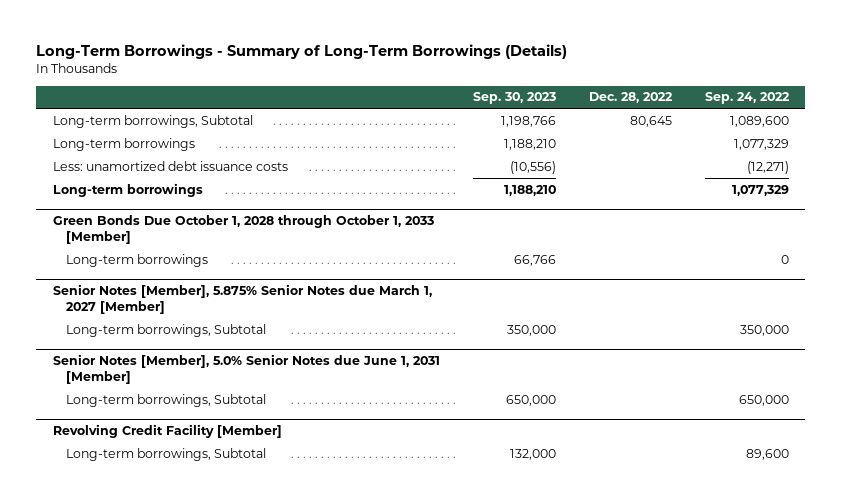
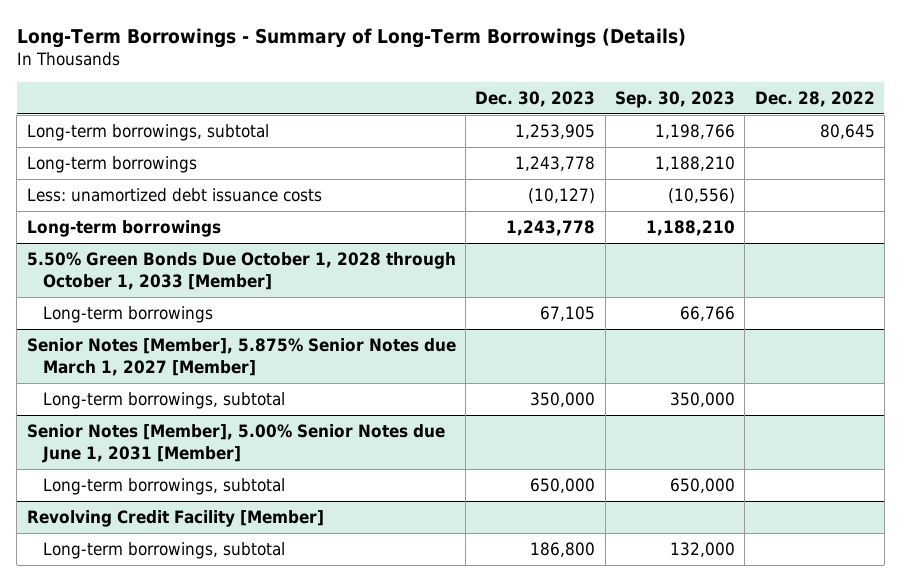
[704,92,790,105] Sep. 24, 2022 -> none
none -> [475,91,596,108] Dec. 30, 2023
[52,114,253,128] Long-term borrowings, Subtotal -> [26,123,269,141] Long-term borrowings, subtotal
[52,215,434,245] Green Bonds Due October 1, 2028 through October 1, 2033 [Member] -> [26,251,456,290] 5.50% Green Bonds Due October 1, 2028 through October 1, 2033 [Member]
[66,323,267,337] Long-term borrowings, Subtotal -> [43,391,286,409] Long-term borrowings, subtotal
[52,354,440,385] Senior Notes [Member], 5.0% Senior Notes due June 1, 2031 [Member] -> [26,423,445,463] Senior Notes [Member], 5.00% Senior Notes due June 1, 2031 [Member]
[66,393,267,407] Long-term borrowings, Subtotal -> [43,477,286,495] Long-term borrowings, subtotal
[66,447,267,461] Long-term borrowings, Subtotal -> [43,541,286,559] Long-term borrowings, subtotal

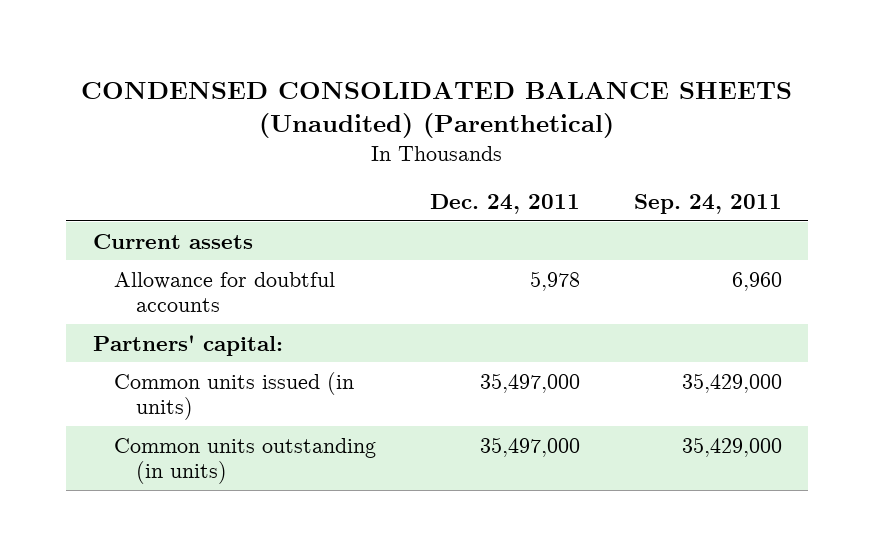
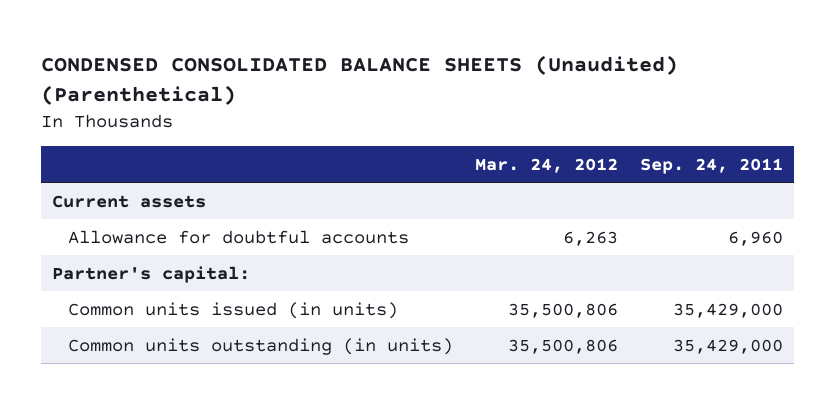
[429,193,580,214] Dec. 24, 2011 -> none
none -> [475,157,619,173] Mar. 24, 2012
[92,334,283,356] Partners' capital: -> [52,265,251,283] Partner's capital:

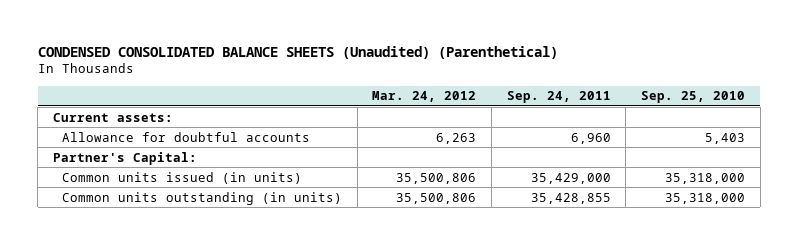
none -> [641,91,746,104] Sep. 25, 2010
[52,194,207,208] Current assets -> [52,112,173,122] Current assets:
[52,265,251,283] Partner's capital: -> [52,151,197,165] Partner's Capital:
[673,338,784,354] 35,429,000 -> [530,192,611,204] 35,428,855

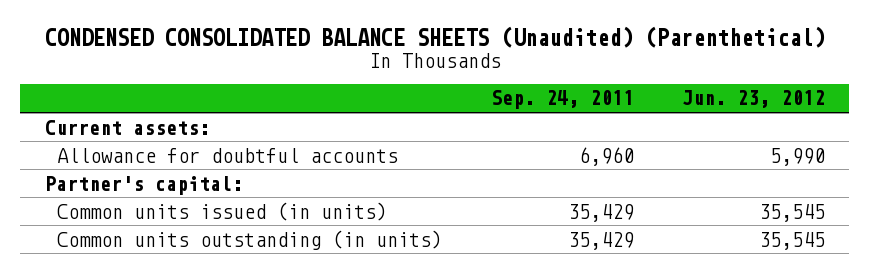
[372,91,477,103] Mar. 24, 2012 -> none
[641,91,746,104] Sep. 25, 2010 -> none
none -> [681,90,825,109] Jun. 23, 2012
[52,151,197,165] Partner's Capital: -> [44,175,243,195] Partner's capital:
[530,172,611,184] 35,429,000 -> [567,203,634,222] 35,429
[530,192,611,204] 35,428,855 -> [567,231,634,250] 35,429

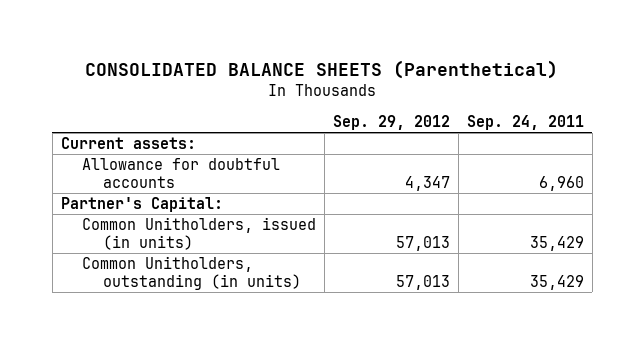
[44,25,825,48] CONDENSED CONSOLIDATED BALANCE SHEETS (Unaudited) (Parenthetical) -> [85,59,559,79] CONSOLIDATED BALANCE SHEETS (Parenthetical)
[681,90,825,109] Jun. 23, 2012 -> none
none -> [332,114,450,130] Sep. 29, 2012
[44,175,243,195] Partner's capital: -> [60,197,223,213] Partner's Capital:
[57,201,388,221] Common units issued (in units) -> [81,217,316,250] Common Unitholders, issued (in units)
[57,229,443,250] Common units outstanding (in units) -> [81,256,302,290] Common Unitholders, outstanding (in units)

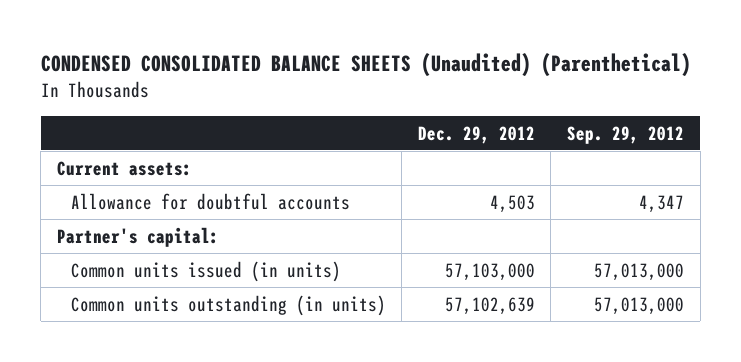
[85,59,559,79] CONSOLIDATED BALANCE SHEETS (Parenthetical) -> [40,52,691,77] CONDENSED CONSOLIDATED BALANCE SHEETS (Unaudited) (Parenthetical)
[466,114,584,130] Sep. 24, 2011 -> none
none -> [417,125,535,144] Dec. 29, 2012
[60,197,223,213] Partner's Capital: -> [57,226,220,247] Partner's capital:
[81,217,316,250] Common Unitholders, issued (in units) -> [70,260,341,282] Common units issued (in units)
[395,235,450,251] 57,013 -> [594,262,685,281] 57,013,000
[81,256,302,290] Common Unitholders, outstanding (in units) -> [70,294,386,316] Common units outstanding (in units)
[395,274,450,290] 57,013 -> [594,296,685,315] 57,013,000

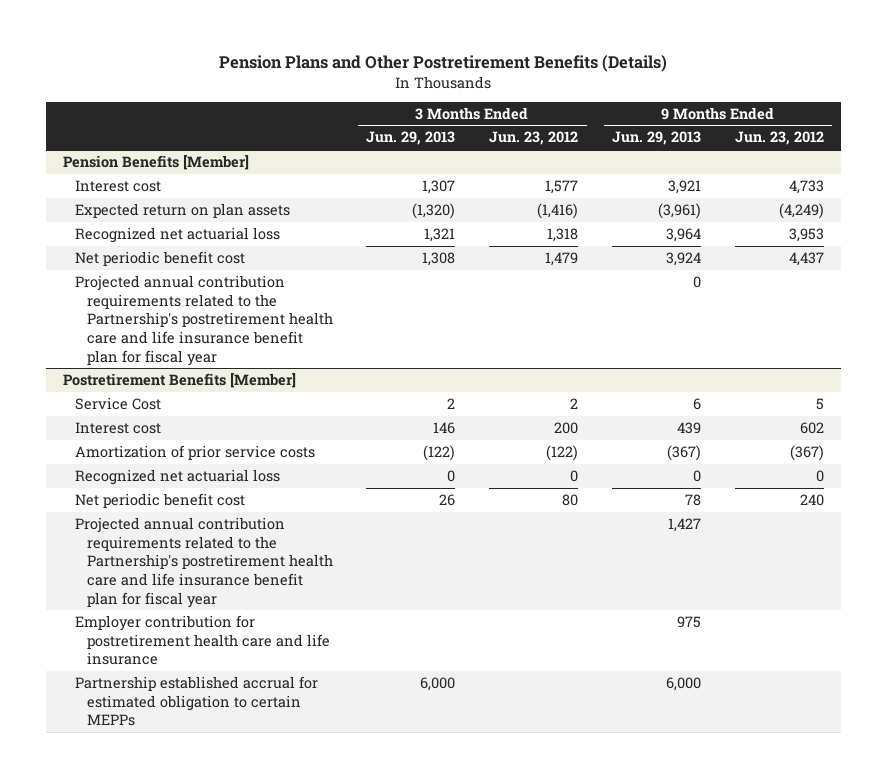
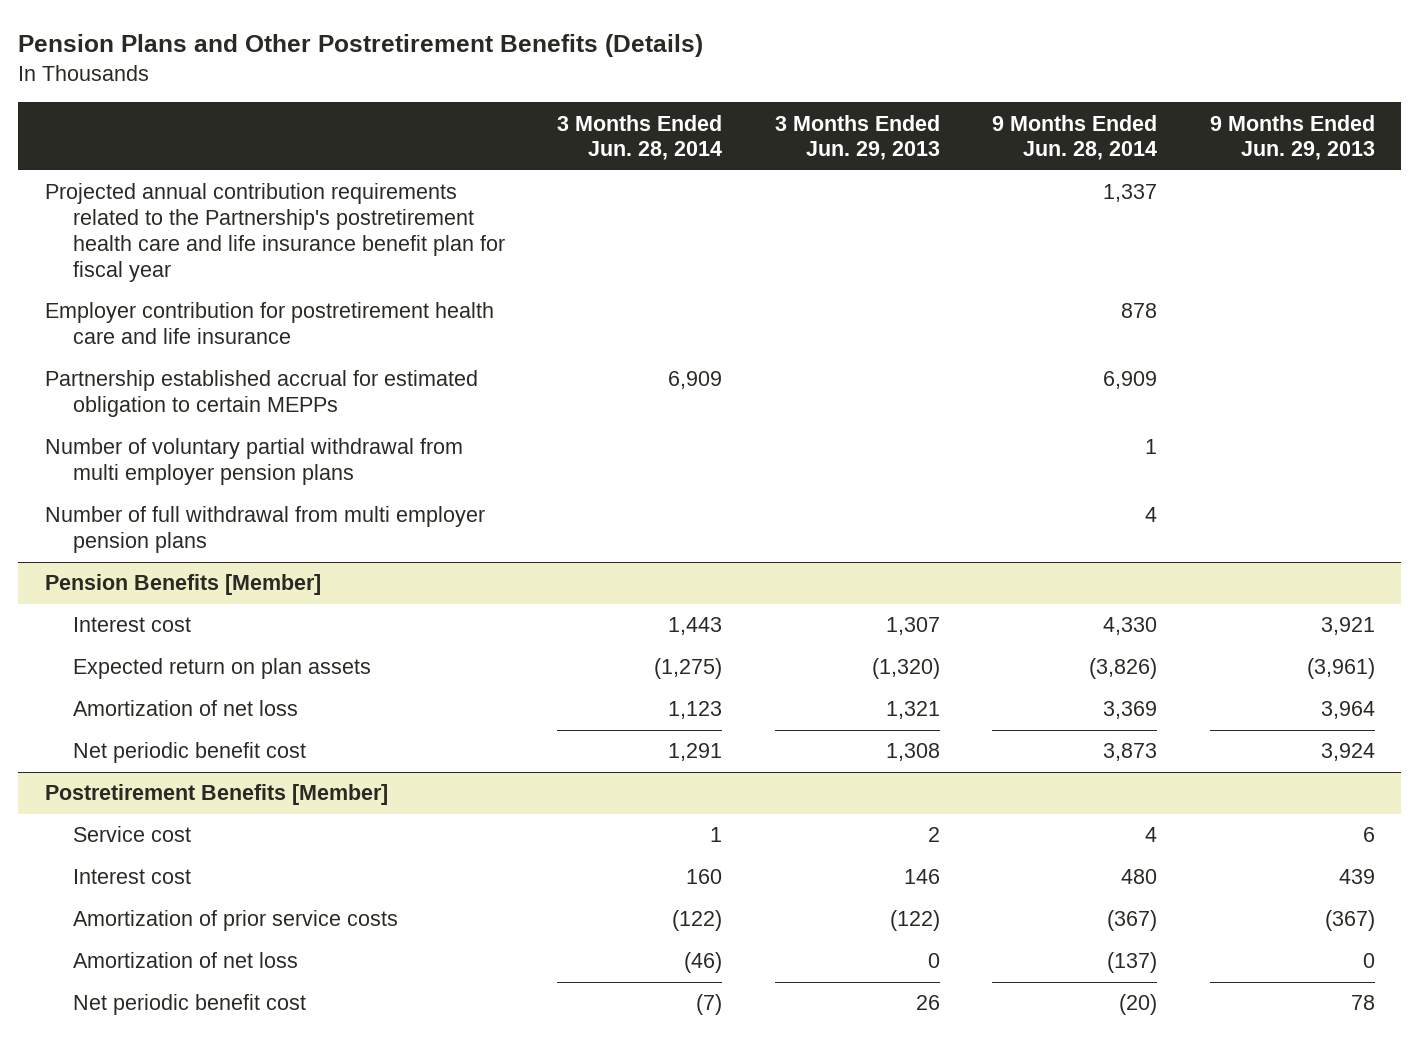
[489,131,579,146] Jun. 23, 2012 -> none
[734,131,824,146] Jun. 23, 2012 -> none
none -> [557,114,723,161] 3 Months Ended Jun. 28, 2014
none -> [992,114,1158,161] 9 Months Ended Jun. 28, 2014
none -> [44,183,505,282] Projected annual contribution requirements related to the Partnership's postretirement health care and life insurance benefit plan for fiscal year
none -> [44,302,494,345] Employer contribution for postretirement health care and life insurance
none -> [44,370,478,418] Partnership established accrual for estimated obligation to certain MEPPs
none -> [44,438,463,486] Number of voluntary partial withdrawal from multi employer pension plans
none -> [44,506,485,554] Number of full withdrawal from multi employer pension plans
[74,226,280,243] Recognized net actuarial loss -> [72,700,298,717] Amortization of net loss
[74,274,333,366] Projected annual contribution requirements related to the Partnership's postretirement health care and life insurance benefit plan for fiscal year -> none
[74,396,161,410] Service Cost -> [72,826,191,843] Service cost
[74,468,280,485] Recognized net actuarial loss -> [72,952,298,969] Amortization of net loss
[74,516,333,608] Projected annual contribution requirements related to the Partnership's postretirement health care and life insurance benefit plan for fiscal year -> none
[74,614,330,666] Employer contribution for postretirement health care and life insurance -> none
[74,675,318,727] Partnership established accrual for estimated obligation to certain MEPPs -> none

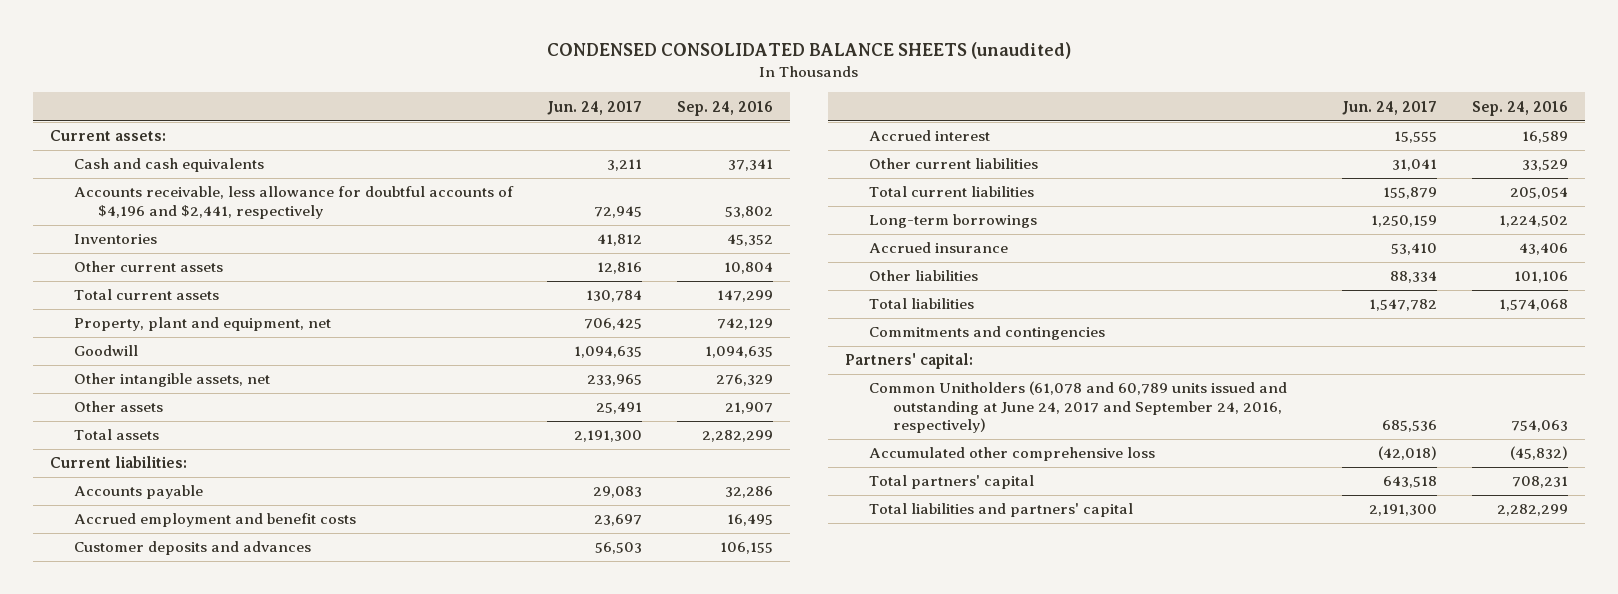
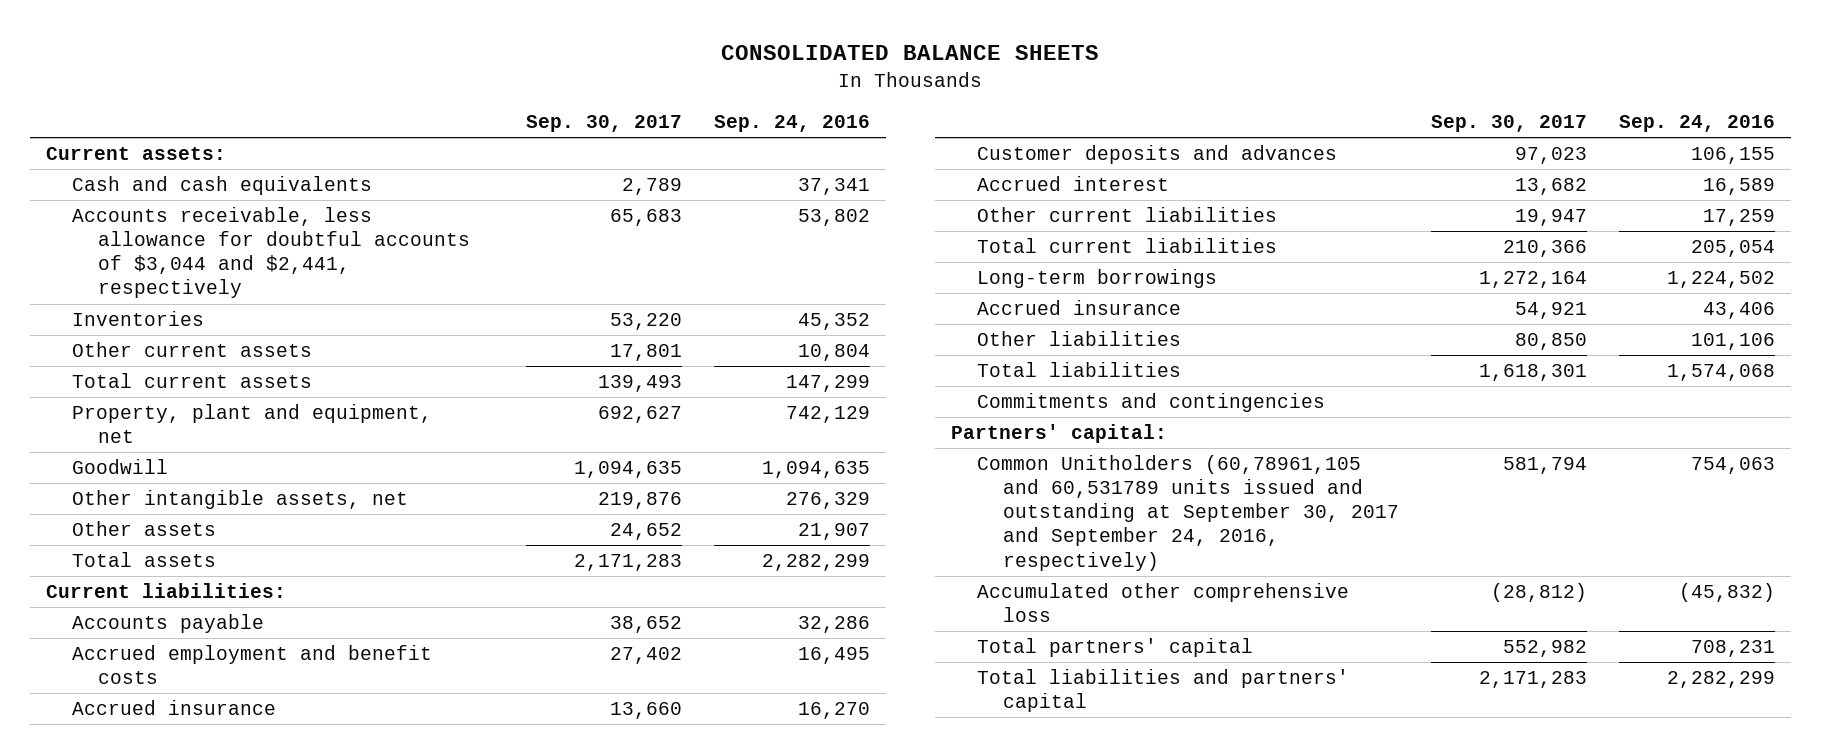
[546,42,1071,60] CONDENSED CONSOLIDATED BALANCE SHEETS (unaudited) -> [721,45,1100,61] CONSOLIDATED BALANCE SHEETS
[547,100,643,115] Jun. 24, 2017 -> none
none -> [526,115,683,133] Sep. 30, 2017
[73,186,514,219] Accounts receivable, less allowance for doubtful accounts of $4,196 and $2,441, respectively -> [71,207,471,299] Accounts receivable, less allowance for doubtful accounts of $3,044 and $2,441, respectively
none -> [71,700,276,716] Accrued insurance
[1521,159,1568,172] 33,529 -> [1702,209,1775,227] 17,259
[869,381,1288,434] Common Unitholders (61,078 and 60,789 units issued and outstanding at June 24, 2017 and September 24, 2016, respectively) -> [976,455,1400,571] Common Unitholders (60,78961,105 and 60,531789 units issued and outstanding at September 30, 2017 and September 24, 2016, respectively)

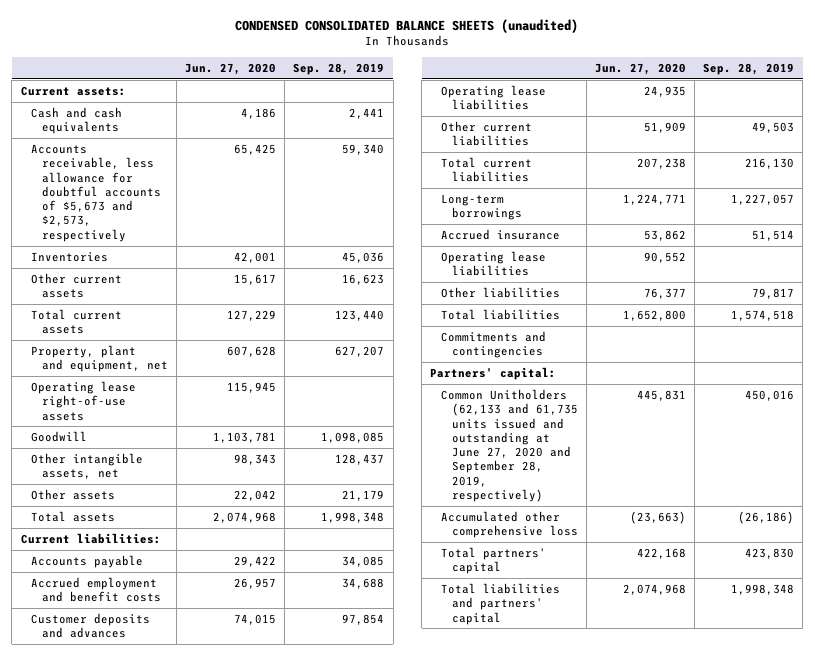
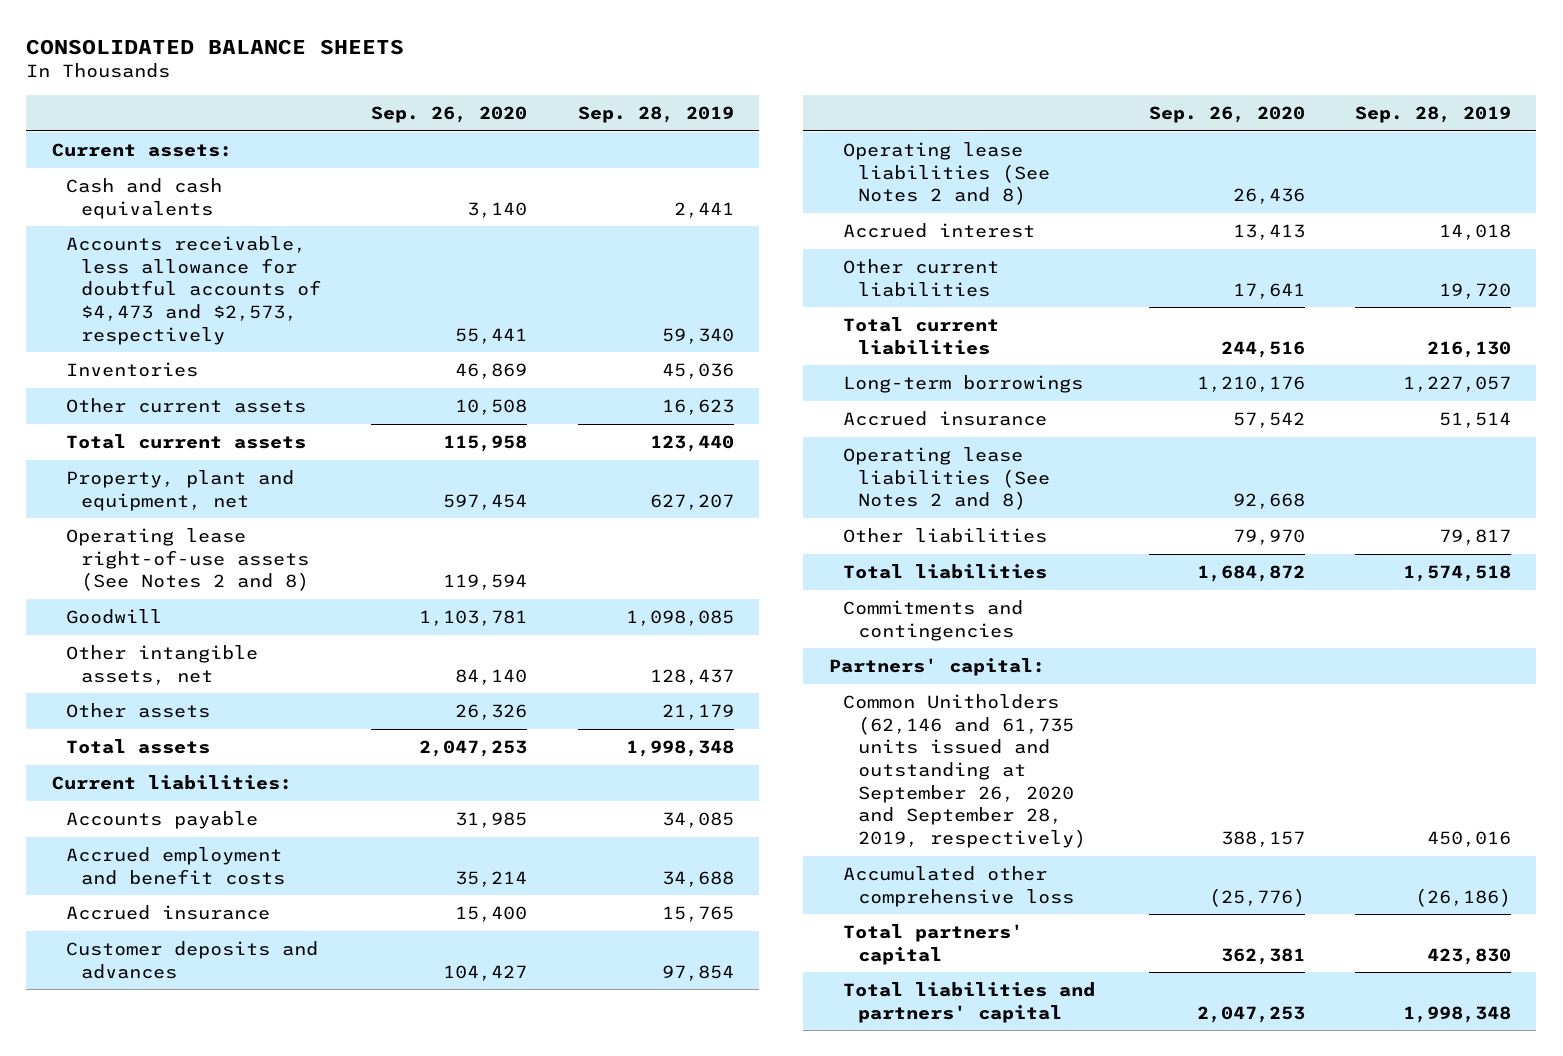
[235,18,579,33] CONDENSED CONSOLIDATED BALANCE SHEETS (unaudited) -> [26,38,405,55] CONSOLIDATED BALANCE SHEETS
[185,62,277,75] Jun. 27, 2020 -> none
none -> [371,105,528,123] Sep. 26, 2020
[31,143,161,242] Accounts receivable, less allowance for doubtful accounts of $5,673 and $2,573, respectively -> [66,235,321,345] Accounts receivable, less allowance for doubtful accounts of $4,473 and $2,573, respectively
[31,380,137,421] Operating lease right-of-use assets -> [66,527,309,592] Operating lease right-of-use assets (See Notes 2 and 8)
none -> [66,904,271,920] Accrued insurance
[440,84,546,111] Operating lease liabilities -> [843,141,1051,206] Operating lease liabilities (See Notes 2 and 8)
none -> [843,222,1036,238] Accrued interest
[752,121,795,133] 49,503 -> [1439,282,1512,299] 19,720
[440,250,546,277] Operating lease liabilities -> [843,446,1051,511] Operating lease liabilities (See Notes 2 and 8)
[440,388,578,502] Common Unitholders (62,133 and 61,735 units issued and outstanding at June 27, 2020 and September 28, 2019, respectively) -> [843,693,1087,848] Common Unitholders (62,146 and 61,735 units issued and outstanding at September 26, 2020 and September 28, 2019, respectively)

